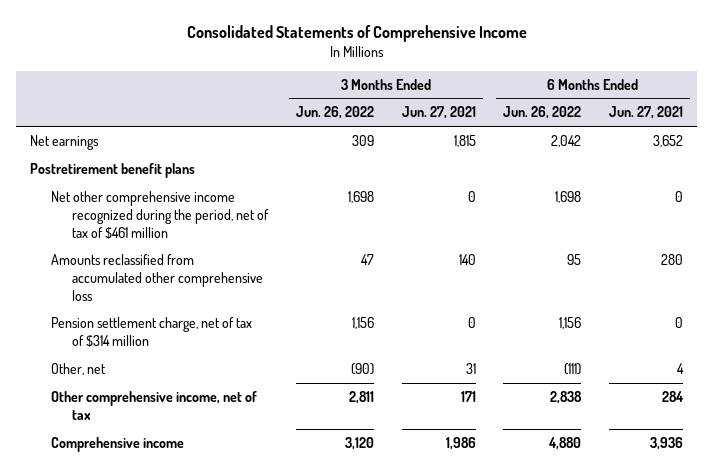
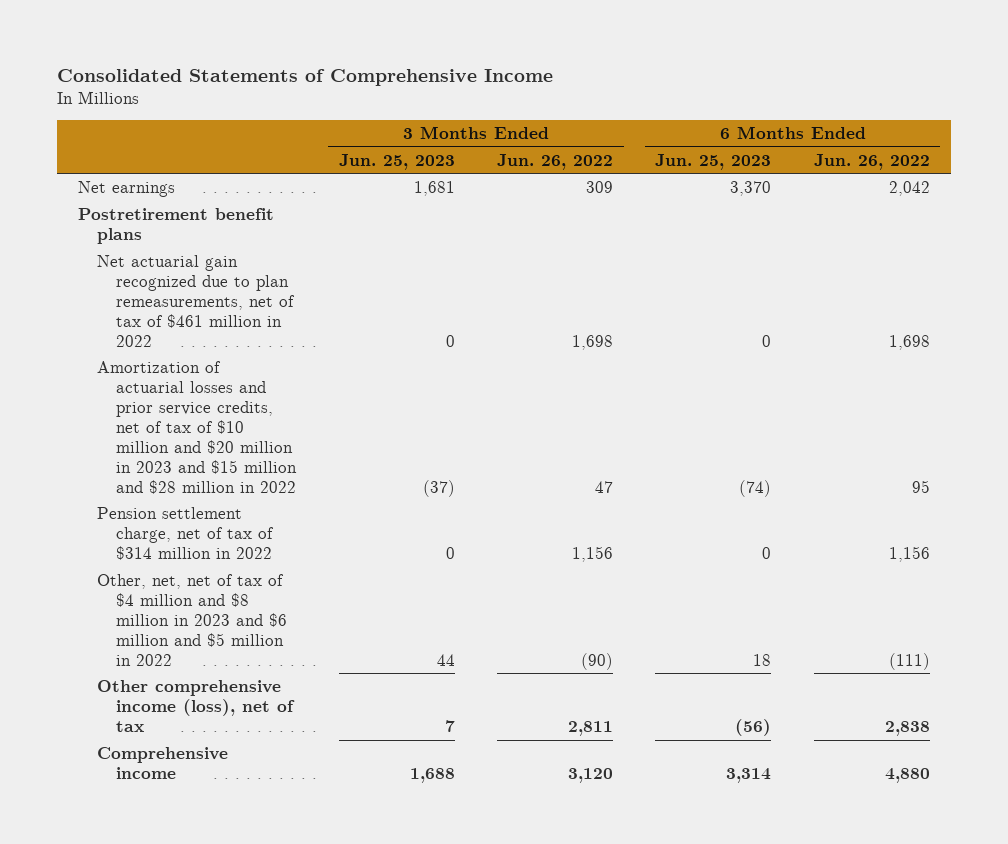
[401,106,476,120] Jun. 27, 2021 -> none
[609,106,684,120] Jun. 27, 2021 -> none
none -> [338,153,455,170] Jun. 25, 2023
none -> [655,153,772,170] Jun. 25, 2023
[51,190,269,239] Net other comprehensive income recognized during the period, net of tax of $461 million -> [97,254,296,347] Net actuarial gain recognized due to plan remeasurements, net of tax of $461 million in 2022
[51,253,263,301] Amounts reclassified from accumulated other comprehensive loss -> [97,360,298,494] Amortization of actuarial losses and prior service credits, net of tax of $10 million and $20 million in 2023 and $15 million and $28 million in 2022
[51,316,253,347] Pension settlement charge, net of tax of $314 million -> [97,506,275,560] Pension settlement charge, net of tax of $314 million in 2022
[51,362,107,375] Other, net -> [97,573,288,666] Other, net, net of tax of $4 million and $8 million in 2023 and $6 million and $5 million in 2022
[51,390,258,420] Other comprehensive income, net of tax -> [97,679,296,732] Other comprehensive income (loss), net of tax

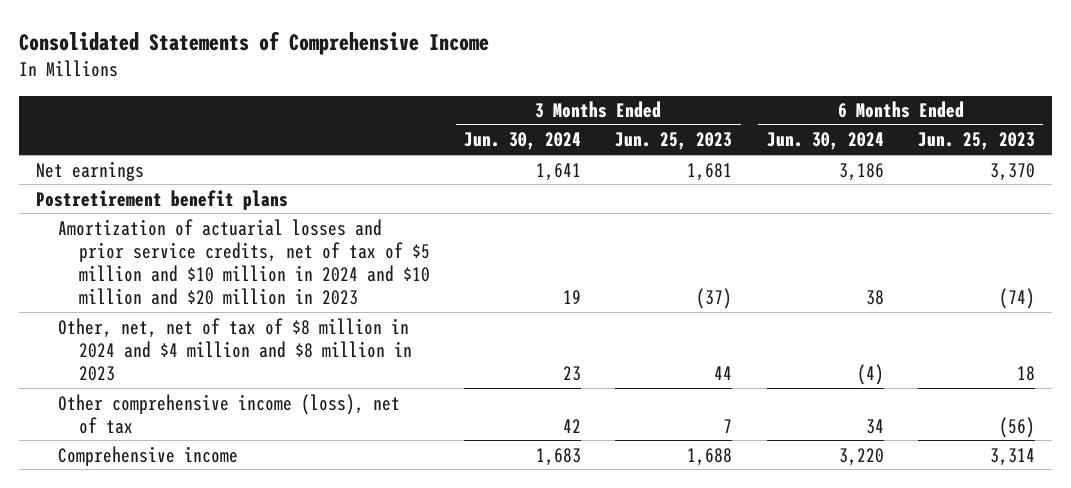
[496,153,613,170] Jun. 26, 2022 -> none
[813,153,930,170] Jun. 26, 2022 -> none
none -> [464,132,582,151] Jun. 30, 2024
none -> [766,132,884,151] Jun. 30, 2024
[97,254,296,347] Net actuarial gain recognized due to plan remeasurements, net of tax of $461 million in 2022 -> none
[97,506,275,560] Pension settlement charge, net of tax of $314 million in 2022 -> none
[97,360,298,494] Amortization of actuarial losses and prior service credits, net of tax of $10 million and $20 million in 2023 and $15 million and $28 million in 2022 -> [57,218,431,305] Amortization of actuarial losses and prior service credits, net of tax of $5 million and $10 million in 2024 and $10 million and $20 million in 2023
[97,573,288,666] Other, net, net of tax of $4 million and $8 million in 2023 and $6 million and $5 million in 2022 -> [57,317,413,381] Other, net, net of tax of $8 million in 2024 and $4 million and $8 million in 2023

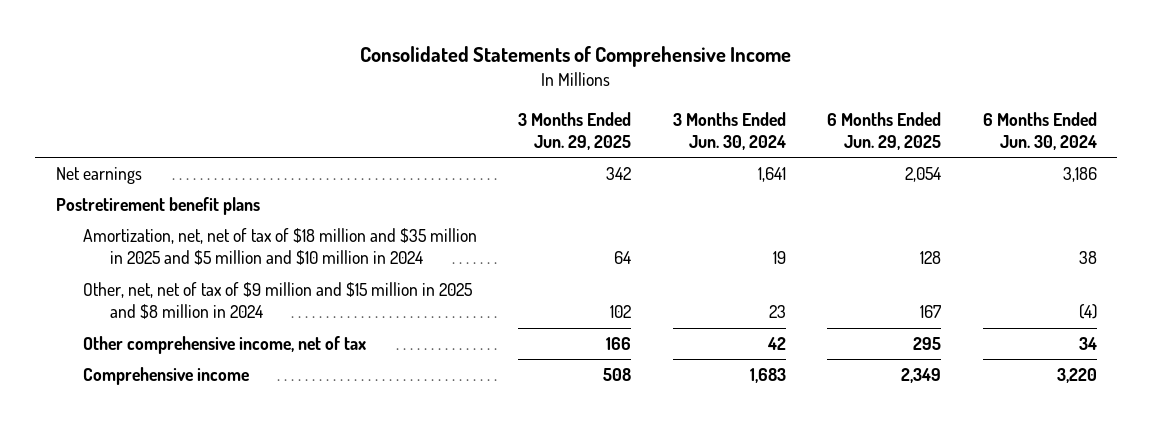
[615,132,733,151] Jun. 25, 2023 -> none
[917,132,1035,151] Jun. 25, 2023 -> none
none -> [518,111,632,151] 3 Months Ended Jun. 29, 2025
none -> [827,111,942,151] 6 Months Ended Jun. 29, 2025
[57,218,431,305] Amortization of actuarial losses and prior service credits, net of tax of $5 million and $10 million in 2024 and $10 million and $20 million in 2023 -> [82,228,477,266] Amortization, net, net of tax of $18 million and $35 million in 2025 and $5 million and $10 million in 2024
[57,317,413,381] Other, net, net of tax of $8 million in 2024 and $4 million and $8 million in 2023 -> [82,282,472,320] Other, net, net of tax of $9 million and $15 million in 2025 and $8 million in 2024
[57,393,400,434] Other comprehensive income (loss), net of tax -> [82,336,366,355] Other comprehensive income, net of tax

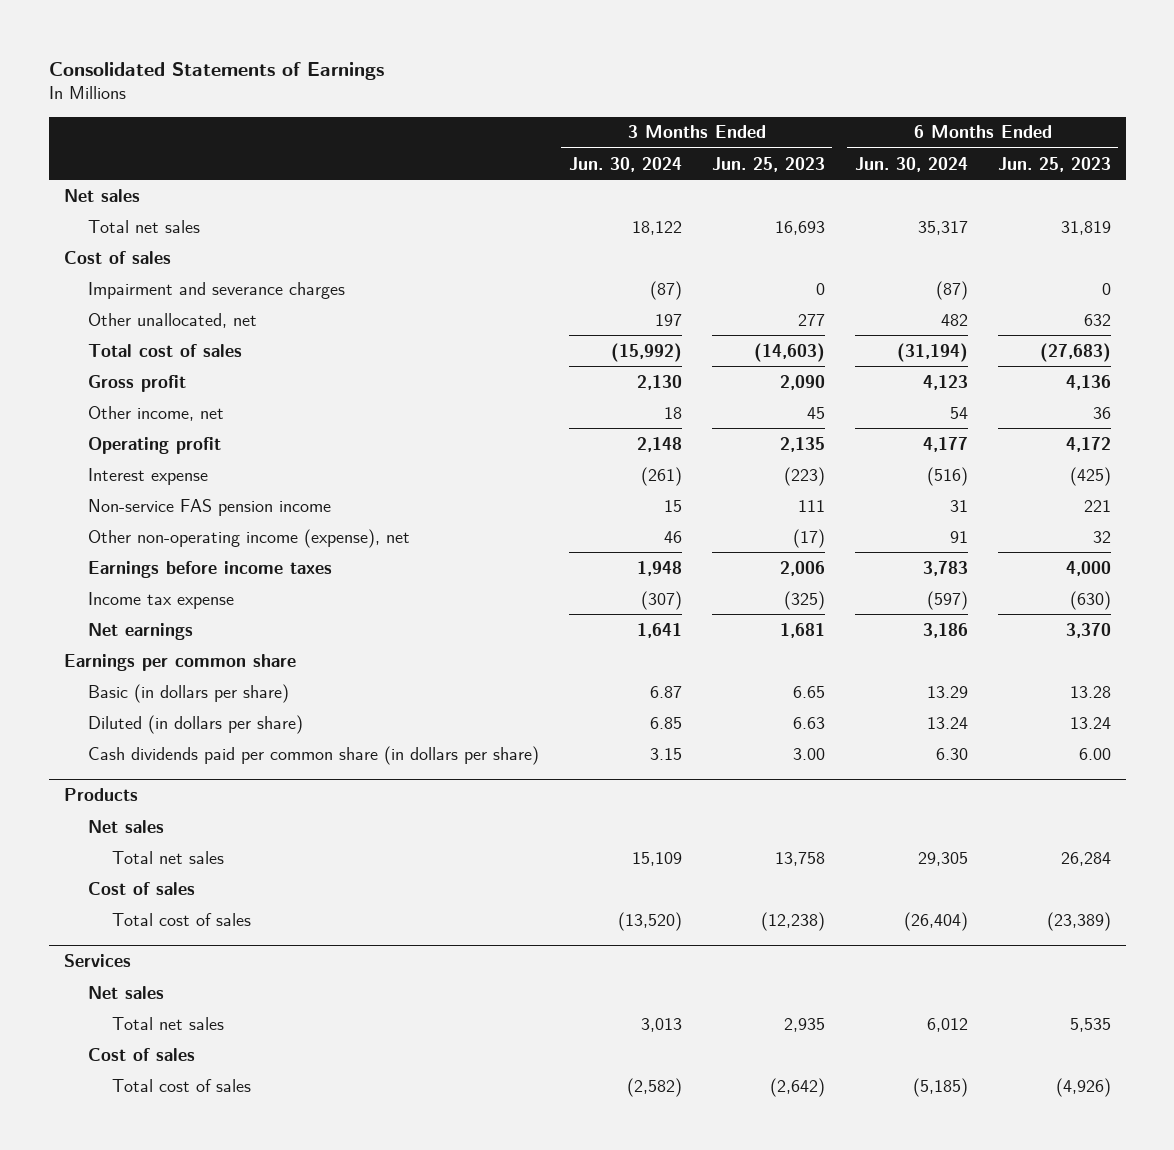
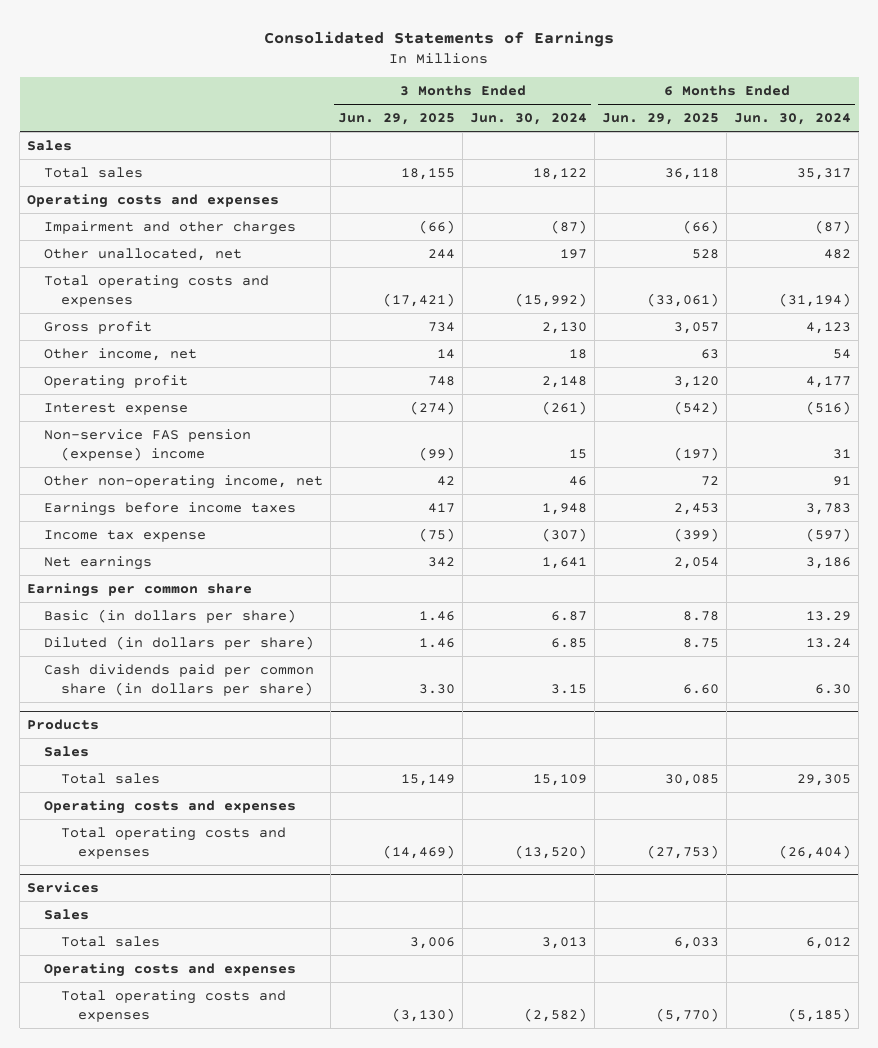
[711,156,825,172] Jun. 25, 2023 -> none
[997,156,1111,172] Jun. 25, 2023 -> none
none -> [338,113,456,126] Jun. 29, 2025
none -> [602,113,720,126] Jun. 29, 2025
[63,188,140,202] Net sales -> [27,139,73,151] Sales
[87,219,200,233] Total net sales -> [44,166,144,178] Total sales
[63,250,171,264] Cost of sales -> [27,193,280,208] Operating costs and expenses
[87,281,345,299] Impairment and severance charges -> [44,220,297,235] Impairment and other charges
[87,343,242,357] Total cost of sales -> [44,274,270,307] Total operating costs and expenses
[87,498,331,516] Non-service FAS pension income -> [44,428,252,461] Non-service FAS pension (expense) income
[87,528,410,548] Other non-operating income (expense), net -> [44,474,324,489] Other non-operating income, net
[87,819,164,833] Net sales -> [44,745,90,757] Sales
[111,850,224,864] Total net sales -> [60,772,160,784] Total sales
[87,881,195,895] Cost of sales -> [44,799,297,814] Operating costs and expenses
[111,912,251,926] Total cost of sales -> [60,826,286,859] Total operating costs and expenses
[87,985,164,999] Net sales -> [44,908,90,920] Sales
[111,1016,224,1030] Total net sales -> [60,935,160,947] Total sales
[87,1047,195,1061] Cost of sales -> [44,962,297,977] Operating costs and expenses
[111,1078,251,1092] Total cost of sales -> [60,989,286,1022] Total operating costs and expenses

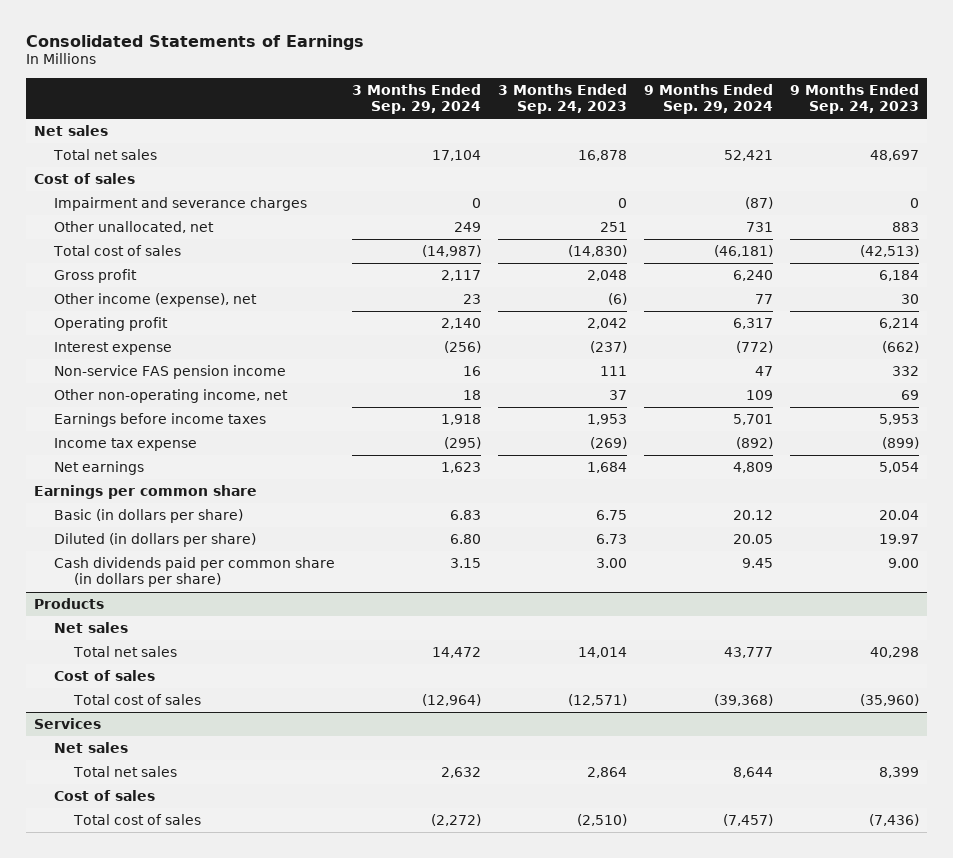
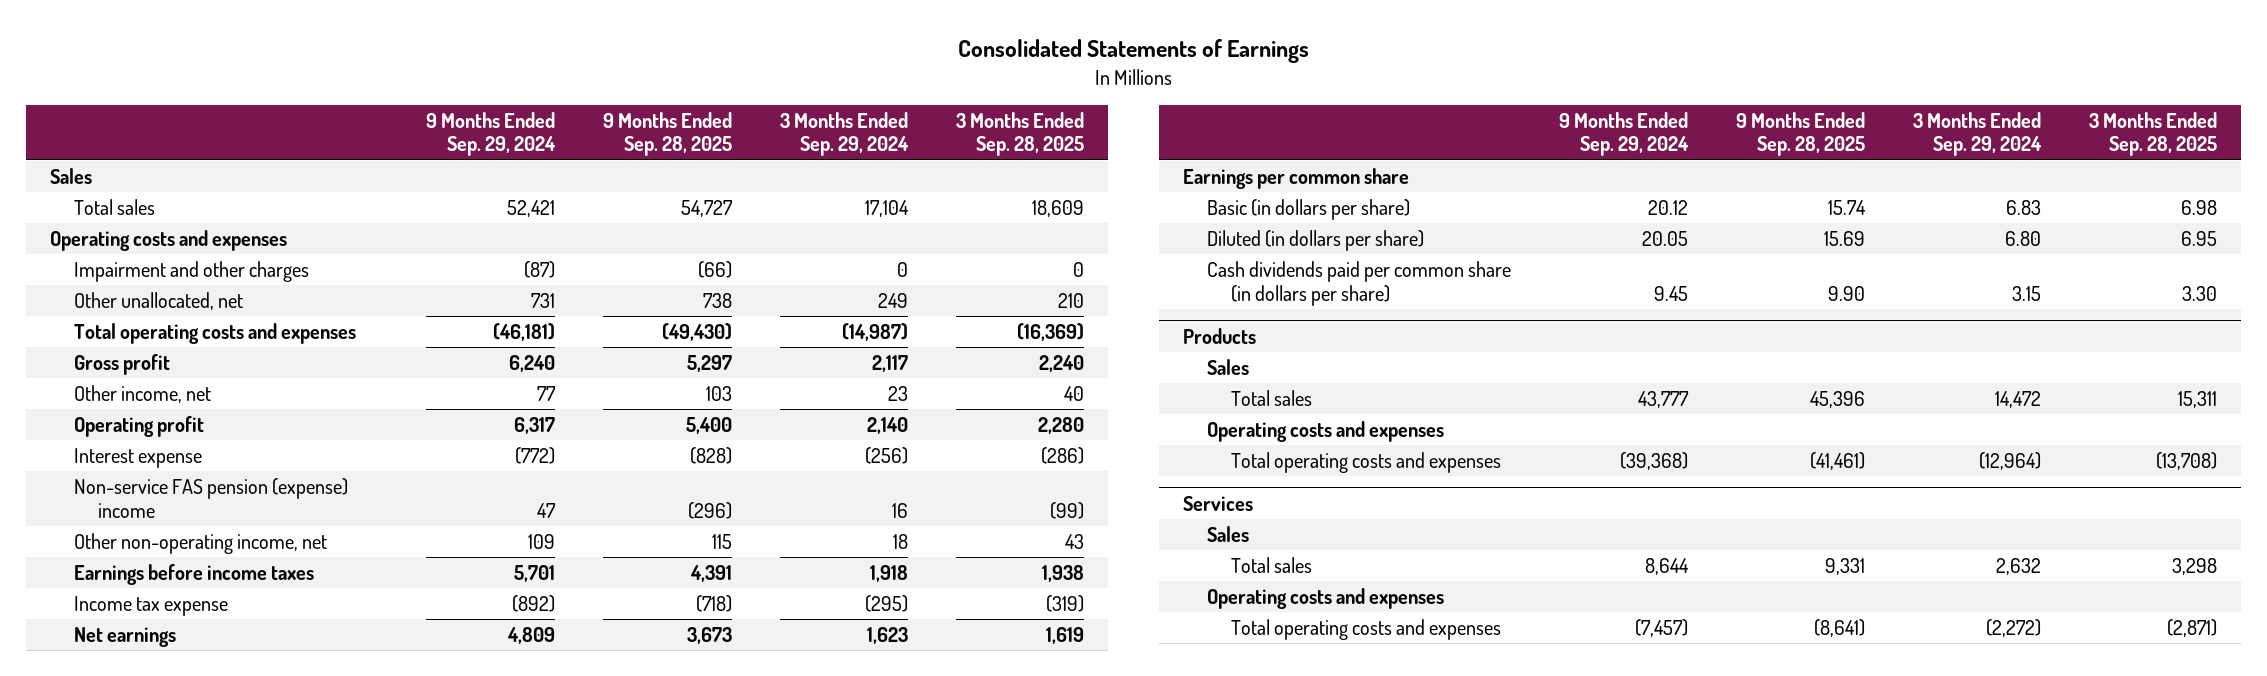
[498,83,628,115] 3 Months Ended Sep. 24, 2023 -> none
[789,83,919,115] 9 Months Ended Sep. 24, 2023 -> none
none -> [603,111,733,157] 9 Months Ended Sep. 28, 2025
none -> [956,111,1085,157] 3 Months Ended Sep. 28, 2025
[34,124,109,136] Net sales -> [49,167,92,184] Sales
[53,148,158,160] Total net sales -> [74,198,156,215] Total sales
[34,172,136,184] Cost of sales -> [49,229,287,251] Operating costs and expenses
[54,196,308,211] Impairment and severance charges -> [74,260,310,282] Impairment and other charges
[53,244,182,256] Total cost of sales -> [74,322,357,344] Total operating costs and expenses
[54,292,258,307] Other income (expense), net -> [74,384,212,403] Other income, net
[54,364,287,379] Non-service FAS pension income -> [74,477,349,518] Non-service FAS pension (expense) income
[54,621,129,633] Net sales -> [1207,358,1250,375] Sales
[73,645,178,657] Total net sales -> [1231,389,1313,406] Total sales
[54,669,156,681] Cost of sales -> [1207,420,1445,442] Operating costs and expenses
[73,693,202,705] Total cost of sales -> [1231,451,1502,473] Total operating costs and expenses
[54,741,129,753] Net sales -> [1207,525,1250,542] Sales
[73,765,178,777] Total net sales -> [1231,556,1313,573] Total sales
[54,789,156,801] Cost of sales -> [1207,587,1445,609] Operating costs and expenses
[73,813,202,825] Total cost of sales -> [1231,618,1502,640] Total operating costs and expenses

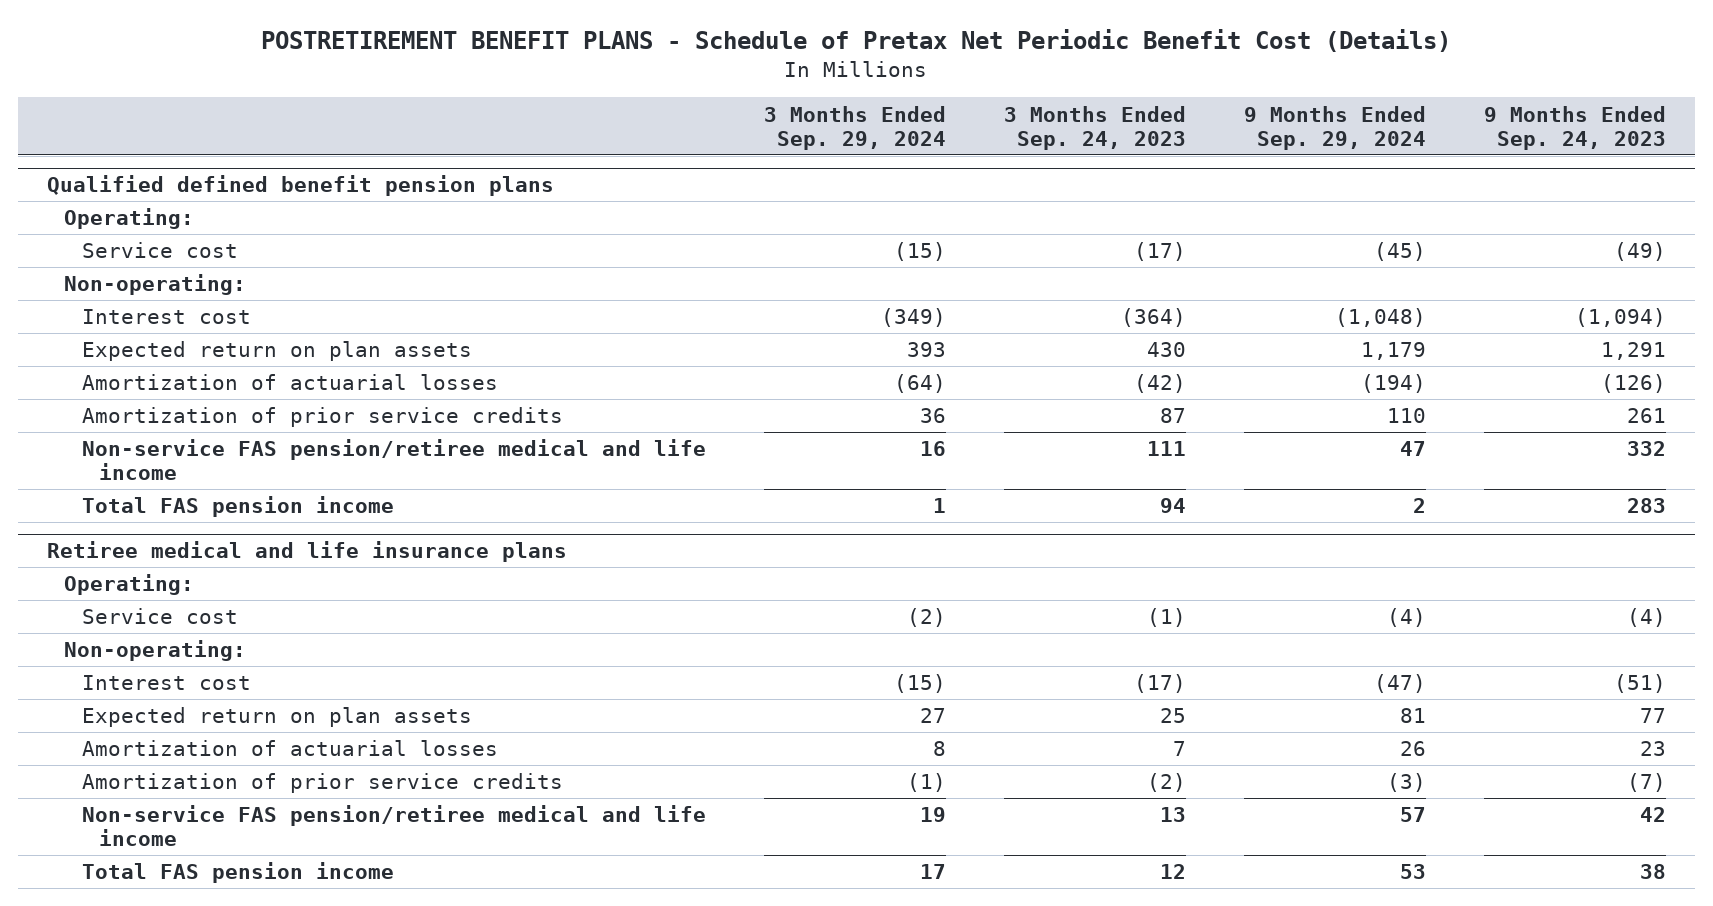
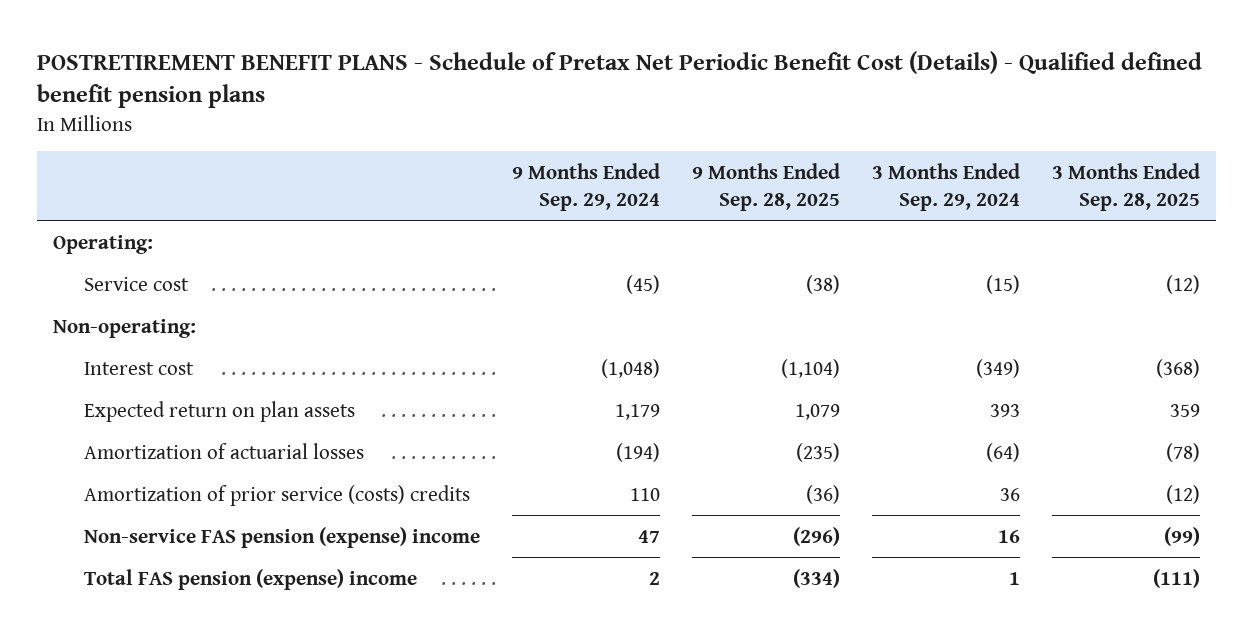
[261,29,1452,53] POSTRETIREMENT BENEFIT PLANS - Schedule of Pretax Net Periodic Benefit Cost (Details) -> [37,50,1203,109] POSTRETIREMENT BENEFIT PLANS - Schedule of Pretax Net Periodic Benefit Cost (Details) - Qualified defined benefit pension plans
[1003,105,1186,150] 3 Months Ended Sep. 24, 2023 -> none
[1483,105,1666,150] 9 Months Ended Sep. 24, 2023 -> none
none -> [691,163,840,211] 9 Months Ended Sep. 28, 2025
none -> [1052,163,1201,211] 3 Months Ended Sep. 28, 2025
[46,175,554,197] Qualified defined benefit pension plans -> none
[46,541,567,563] Retiree medical and life insurance plans -> none
[64,574,195,596] Operating: -> none
[81,608,238,625] Service cost -> none
[64,640,247,662] Non-operating: -> none
[81,675,251,691] Interest cost -> none
[81,707,472,728] Expected return on plan assets -> none
[81,740,498,757] Amortization of actuarial losses -> none
[81,773,563,794] Amortization of prior service credits -> none
[81,805,706,847] Non-service FAS pension/retiree medical and life income -> none
[81,862,394,884] Total FAS pension income -> none
[81,407,563,428] Amortization of prior service credits -> [83,484,470,506] Amortization of prior service (costs) credits
[81,439,706,481] Non-service FAS pension/retiree medical and life income -> [83,526,480,548] Non-service FAS pension (expense) income
[81,496,394,518] Total FAS pension income -> [83,568,417,590] Total FAS pension (expense) income

